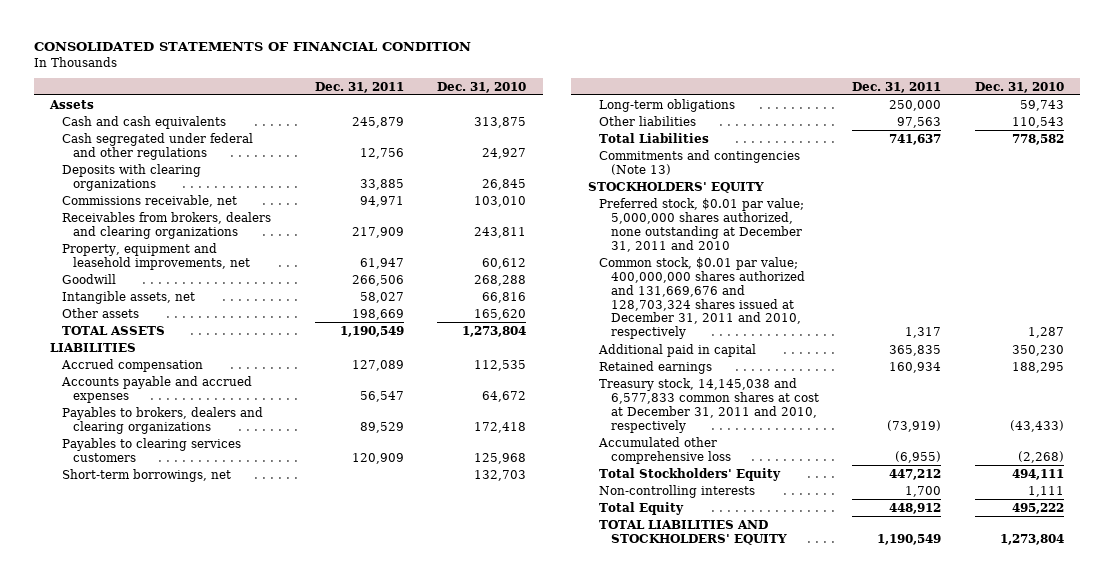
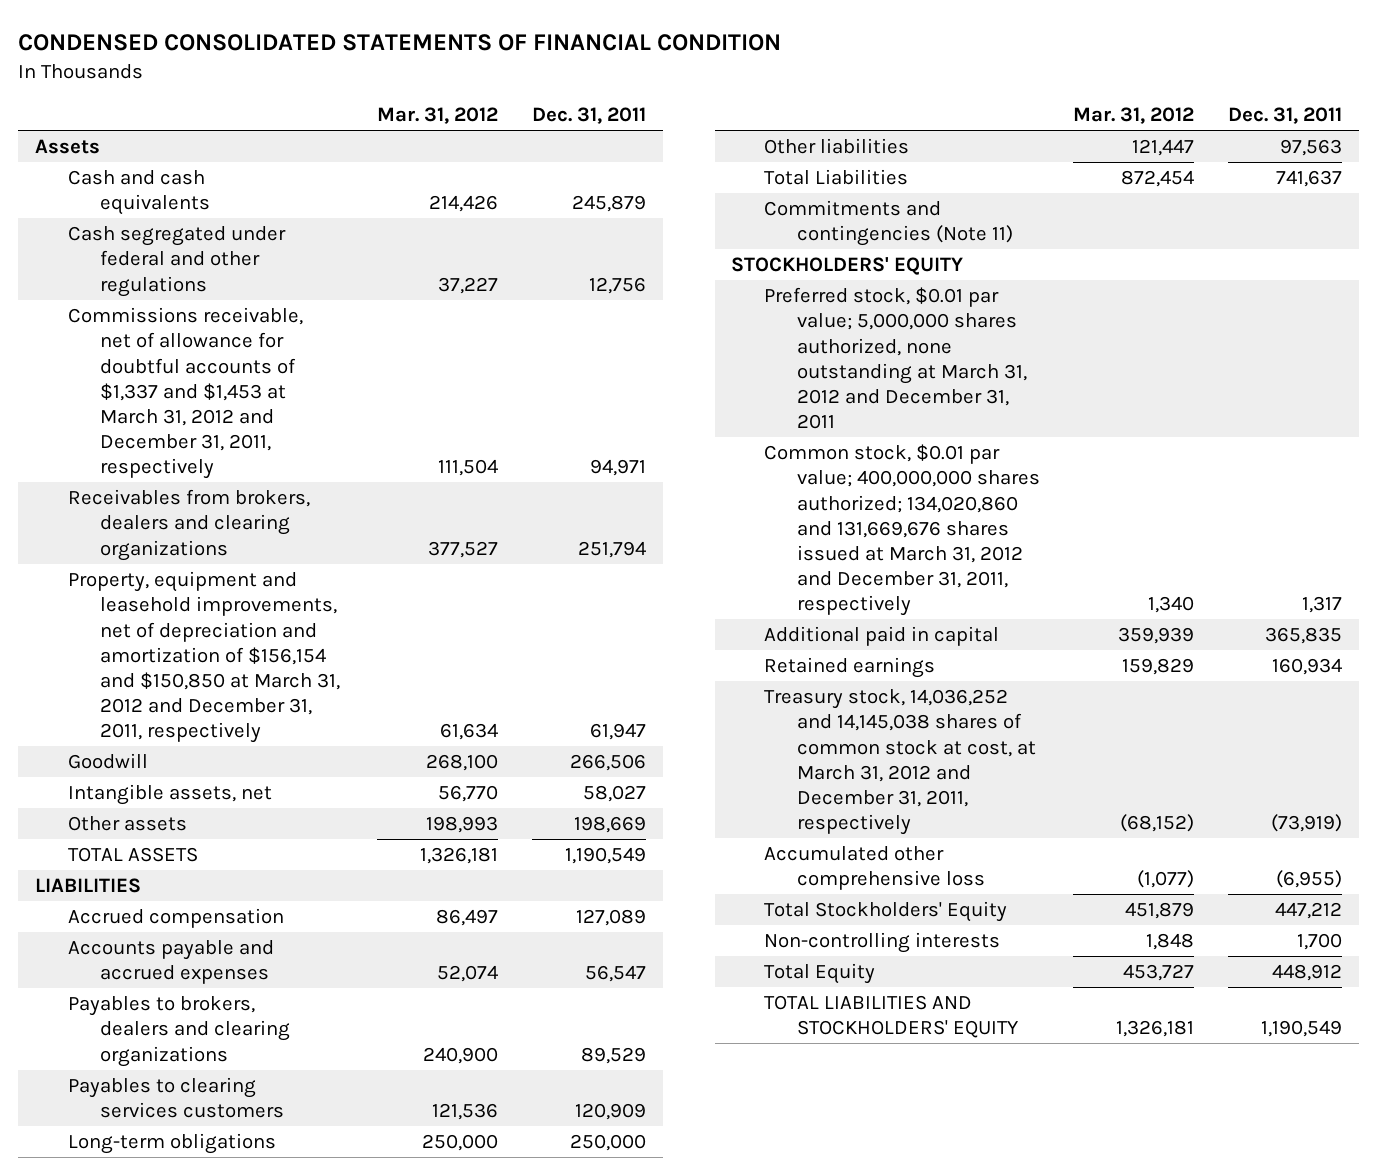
[33,42,471,52] CONSOLIDATED STATEMENTS OF FINANCIAL CONDITION -> [18,34,782,52] CONDENSED CONSOLIDATED STATEMENTS OF FINANCIAL CONDITION
[437,81,527,93] Dec. 31, 2010 -> none
none -> [377,107,499,125] Mar. 31, 2012
[61,163,201,191] Deposits with clearing organizations -> none
[61,194,237,207] Commissions receivable, net -> [67,307,303,480] Commissions receivable, net of allowance for doubtful accounts of $1,337 and $1,453 at March 31, 2012 and December 31, 2011, respectively
[351,226,404,238] 217,909 -> [577,540,646,558] 251,794
[61,242,251,270] Property, equipment and leasehold improvements, net -> [67,571,341,744] Property, equipment and leasehold improvements, net of depreciation and amortization of $156,154 and $150,850 at March 31, 2012 and December 31, 2011, respectively
[61,468,231,482] Short-term borrowings, net -> none
[599,149,801,175] Commitments and contingencies (Note 13) -> [764,200,1013,247] Commitments and contingencies (Note 11)
[599,197,805,252] Preferred stock, $0.01 par value; 5,000,000 shares authorized, none outstanding at December 31, 2011 and 2010 -> [764,287,1027,430] Preferred stock, $0.01 par value; 5,000,000 shares authorized, none outstanding at March 31, 2012 and December 31, 2011
[599,256,805,340] Common stock, $0.01 par value; 400,000,000 shares authorized and 131,669,676 and 128,703,324 shares issued at December 31, 2011 and 2010, respectively -> [764,444,1040,617] Common stock, $0.01 par value; 400,000,000 shares authorized; 134,020,860 and 131,669,676 shares issued at March 31, 2012 and December 31, 2011, respectively
[599,377,819,433] Treasury stock, 14,145,038 and 6,577,833 common shares at cost at December 31, 2011 and 2010, respectively -> [764,689,1036,836] Treasury stock, 14,036,252 and 14,145,038 shares of common stock at cost, at March 31, 2012 and December 31, 2011, respectively

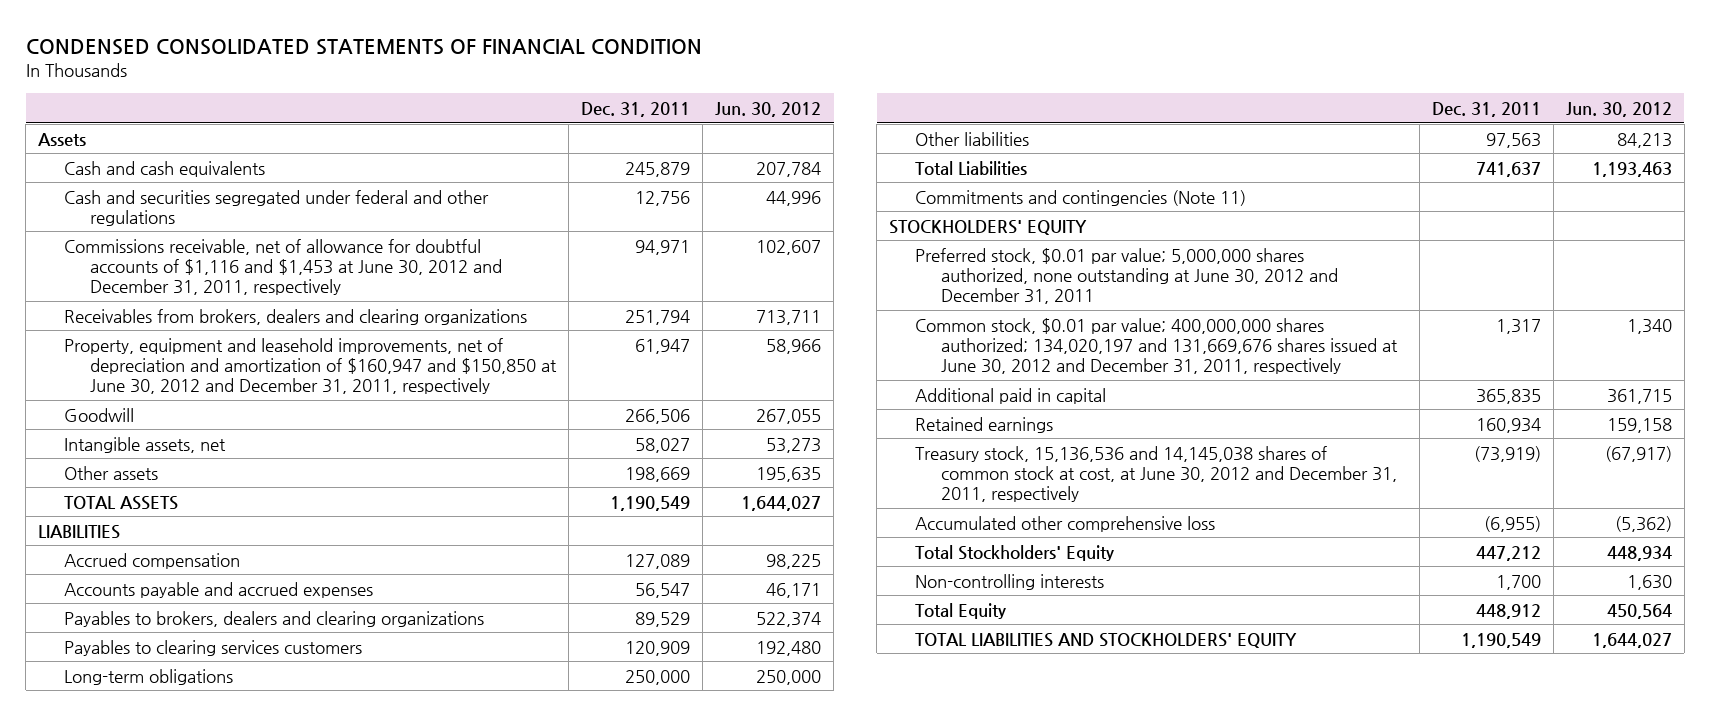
[377,107,499,125] Mar. 31, 2012 -> none
none -> [715,101,822,117] Jun. 30, 2012
[67,226,286,297] Cash segregated under federal and other regulations -> [64,189,490,226] Cash and securities segregated under federal and other regulations
[67,307,303,480] Commissions receivable, net of allowance for doubtful accounts of $1,337 and $1,453 at March 31, 2012 and December 31, 2011, respectively -> [64,238,502,295] Commissions receivable, net of allowance for doubtful accounts of $1,116 and $1,453 at June 30, 2012 and December 31, 2011, respectively
[67,571,341,744] Property, equipment and leasehold improvements, net of depreciation and amortization of $156,154 and $150,850 at March 31, 2012 and December 31, 2011, respectively -> [64,337,557,394] Property, equipment and leasehold improvements, net of depreciation and amortization of $160,947 and $150,850 at June 30, 2012 and December 31, 2011, respectively
[764,287,1027,430] Preferred stock, $0.01 par value; 5,000,000 shares authorized, none outstanding at March 31, 2012 and December 31, 2011 -> [914,247,1338,304] Preferred stock, $0.01 par value; 5,000,000 shares authorized, none outstanding at June 30, 2012 and December 31, 2011
[764,444,1040,617] Common stock, $0.01 par value; 400,000,000 shares authorized; 134,020,860 and 131,669,676 shares issued at March 31, 2012 and December 31, 2011, respectively -> [914,317,1398,374] Common stock, $0.01 par value; 400,000,000 shares authorized; 134,020,197 and 131,669,676 shares issued at June 30, 2012 and December 31, 2011, respectively
[764,689,1036,836] Treasury stock, 14,036,252 and 14,145,038 shares of common stock at cost, at March 31, 2012 and December 31, 2011, respectively -> [914,445,1397,502] Treasury stock, 15,136,536 and 14,145,038 shares of common stock at cost, at June 30, 2012 and December 31, 2011, respectively

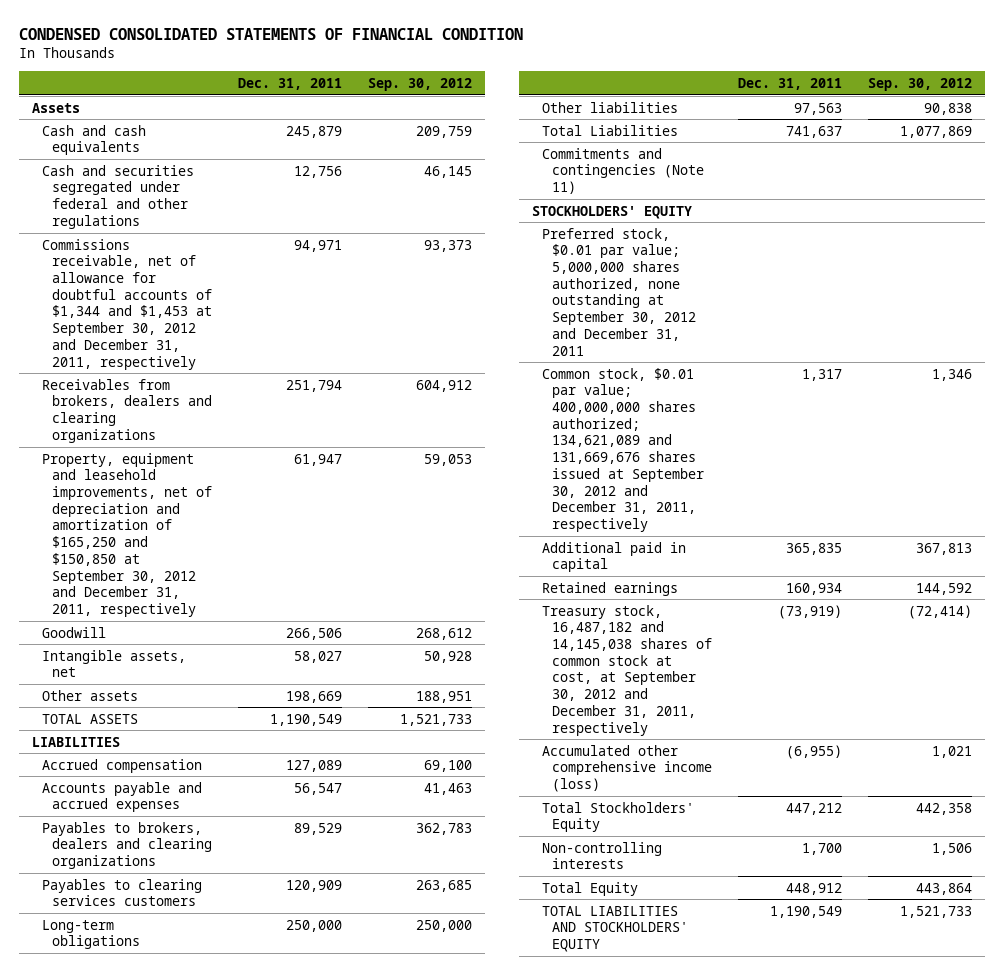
[715,101,822,117] Jun. 30, 2012 -> none
none -> [367,77,472,91] Sep. 30, 2012
[64,238,502,295] Commissions receivable, net of allowance for doubtful accounts of $1,116 and $1,453 at June 30, 2012 and December 31, 2011, respectively -> [41,238,212,370] Commissions receivable, net of allowance for doubtful accounts of $1,344 and $1,453 at September 30, 2012 and December 31, 2011, respectively
[64,337,557,394] Property, equipment and leasehold improvements, net of depreciation and amortization of $160,947 and $150,850 at June 30, 2012 and December 31, 2011, respectively -> [41,452,212,618] Property, equipment and leasehold improvements, net of depreciation and amortization of $165,250 and $150,850 at September 30, 2012 and December 31, 2011, respectively
[914,247,1338,304] Preferred stock, $0.01 par value; 5,000,000 shares authorized, none outstanding at June 30, 2012 and December 31, 2011 -> [541,227,696,356] Preferred stock, $0.01 par value; 5,000,000 shares authorized, none outstanding at September 30, 2012 and December 31, 2011
[914,317,1398,374] Common stock, $0.01 par value; 400,000,000 shares authorized; 134,020,197 and 131,669,676 shares issued at June 30, 2012 and December 31, 2011, respectively -> [541,367,704,533] Common stock, $0.01 par value; 400,000,000 shares authorized; 134,621,089 and 131,669,676 shares issued at September 30, 2012 and December 31, 2011, respectively
[914,445,1397,502] Treasury stock, 15,136,536 and 14,145,038 shares of common stock at cost, at June 30, 2012 and December 31, 2011, respectively -> [541,604,712,736] Treasury stock, 16,487,182 and 14,145,038 shares of common stock at cost, at September 30, 2012 and December 31, 2011, respectively
[914,515,1215,532] Accumulated other comprehensive loss -> [541,744,712,793] Accumulated other comprehensive income (loss)

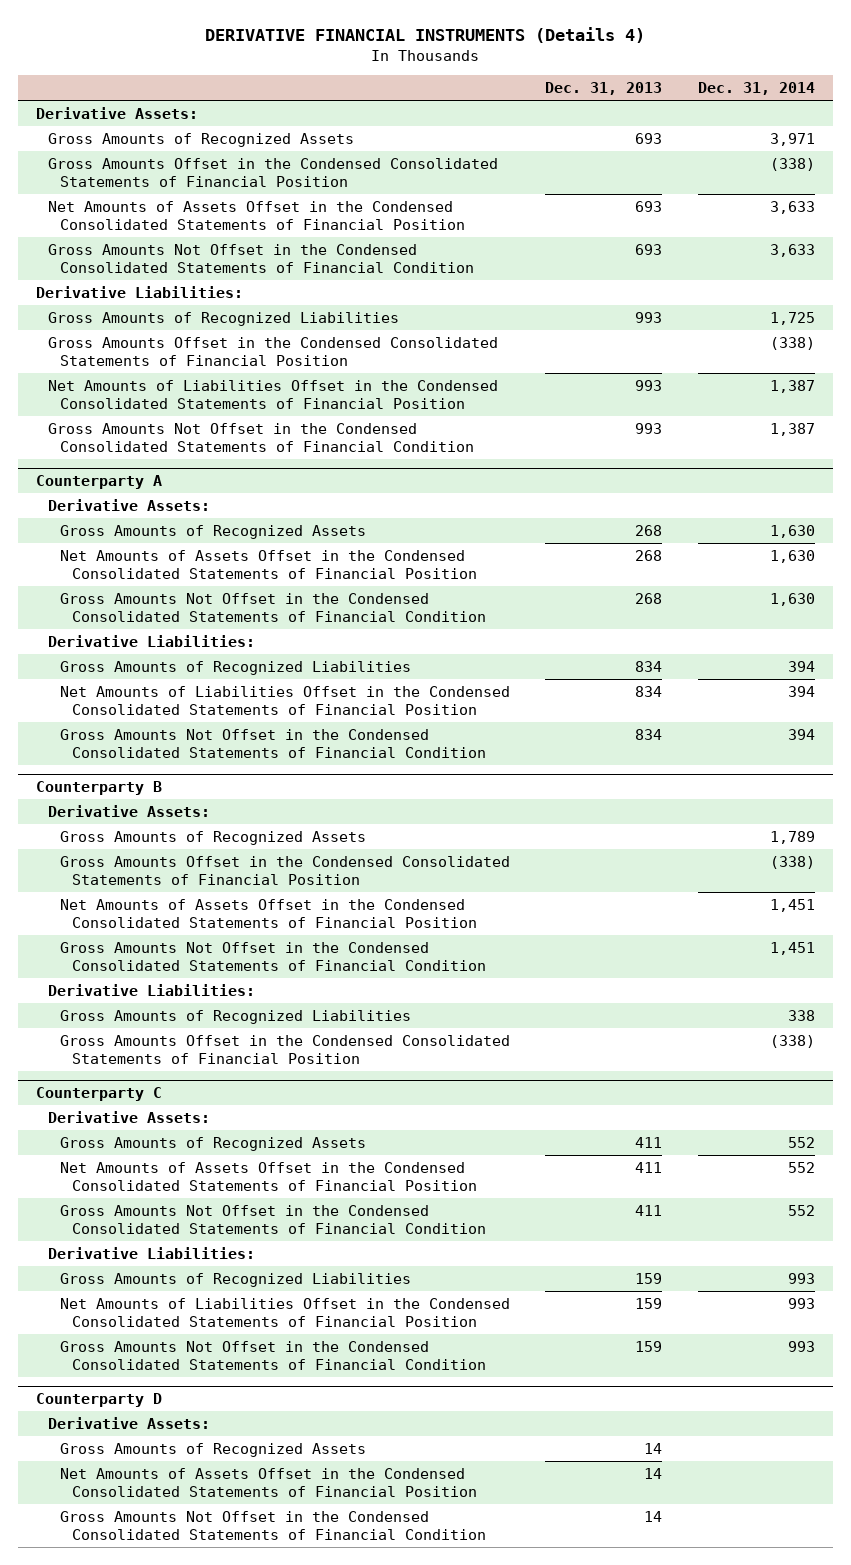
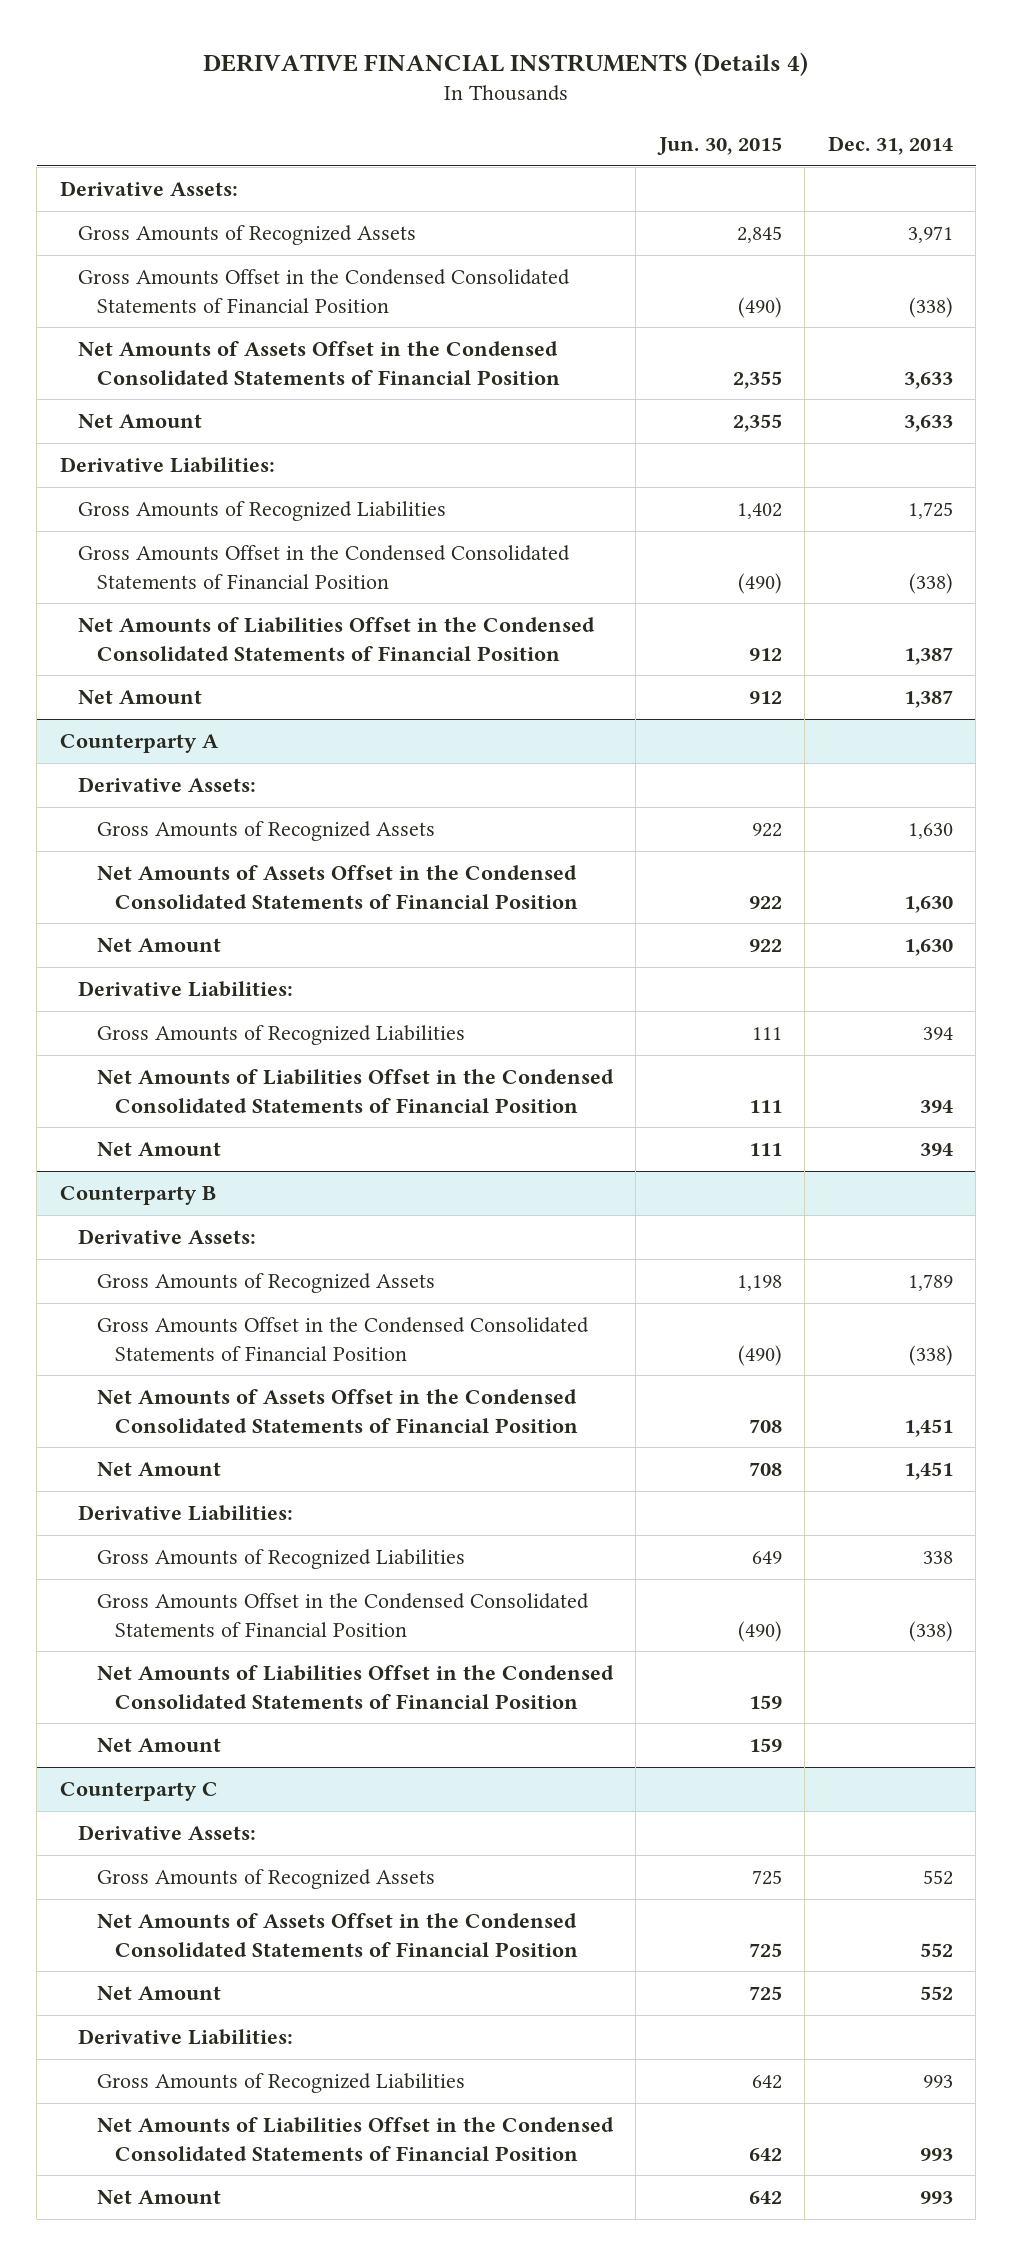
[545,82,663,96] Dec. 31, 2013 -> none
none -> [656,136,782,155] Jun. 30, 2015
[47,243,474,274] Gross Amounts Not Offset in the Condensed Consolidated Statements of Financial Condition -> [78,414,203,429] Net Amount
[47,422,474,453] Gross Amounts Not Offset in the Condensed Consolidated Statements of Financial Condition -> [78,690,203,705] Net Amount
[59,592,486,623] Gross Amounts Not Offset in the Condensed Consolidated Statements of Financial Condition -> [96,938,221,953] Net Amount
[59,728,486,759] Gross Amounts Not Offset in the Condensed Consolidated Statements of Financial Condition -> [96,1142,221,1157] Net Amount
[59,941,486,972] Gross Amounts Not Offset in the Condensed Consolidated Statements of Financial Condition -> [96,1462,221,1477] Net Amount
none -> [96,1665,614,1709] Net Amounts of Liabilities Offset in the Condensed Consolidated Statements of Financial Position
none -> [96,1738,221,1753] Net Amount
[59,1204,486,1235] Gross Amounts Not Offset in the Condensed Consolidated Statements of Financial Condition -> [96,1986,221,2001] Net Amount
[36,1392,163,1407] Counterparty D -> none
[47,1416,210,1429] Derivative Assets: -> none
[59,1442,366,1457] Gross Amounts of Recognized Assets -> none
[59,1467,477,1498] Net Amounts of Assets Offset in the Condensed Consolidated Statements of Financial Position -> none
[59,1510,486,1541] Gross Amounts Not Offset in the Condensed Consolidated Statements of Financial Condition -> none
[59,1340,486,1371] Gross Amounts Not Offset in the Condensed Consolidated Statements of Financial Condition -> [96,2190,221,2205] Net Amount

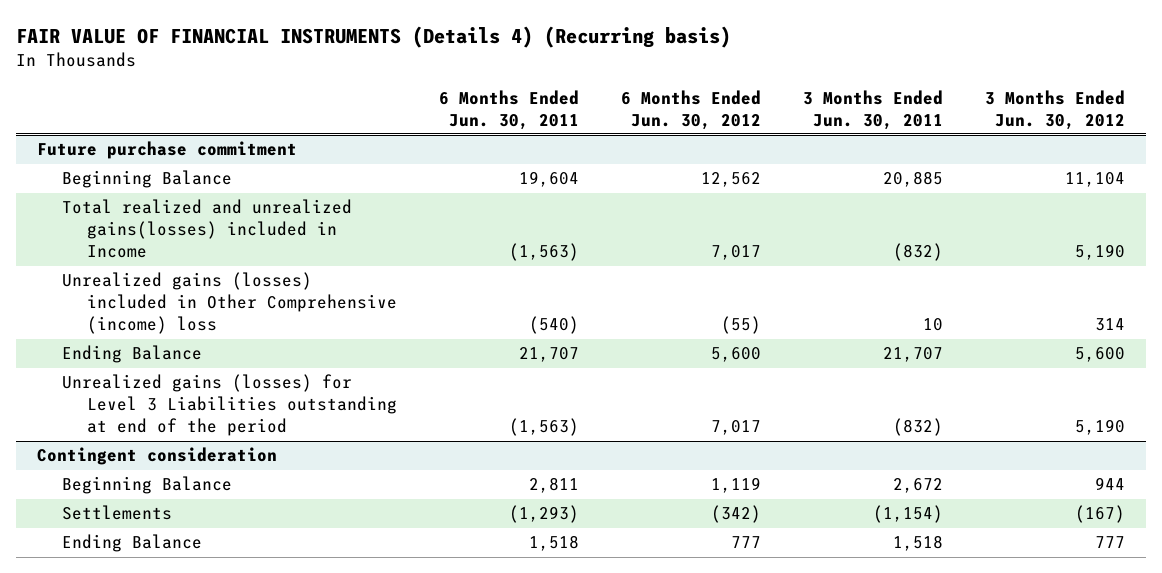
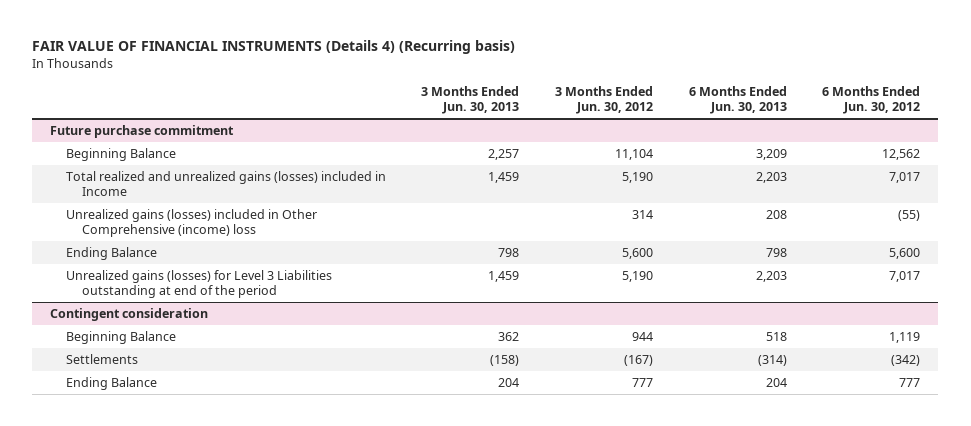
[439,89,580,130] 6 Months Ended Jun. 30, 2011 -> none
[802,89,943,130] 3 Months Ended Jun. 30, 2011 -> none
none -> [421,86,520,114] 3 Months Ended Jun. 30, 2013
none -> [688,86,787,114] 6 Months Ended Jun. 30, 2013
[62,199,353,259] Total realized and unrealized gains(losses) included in Income -> [65,170,386,196] Total realized and unrealized gains (losses) included in Income

